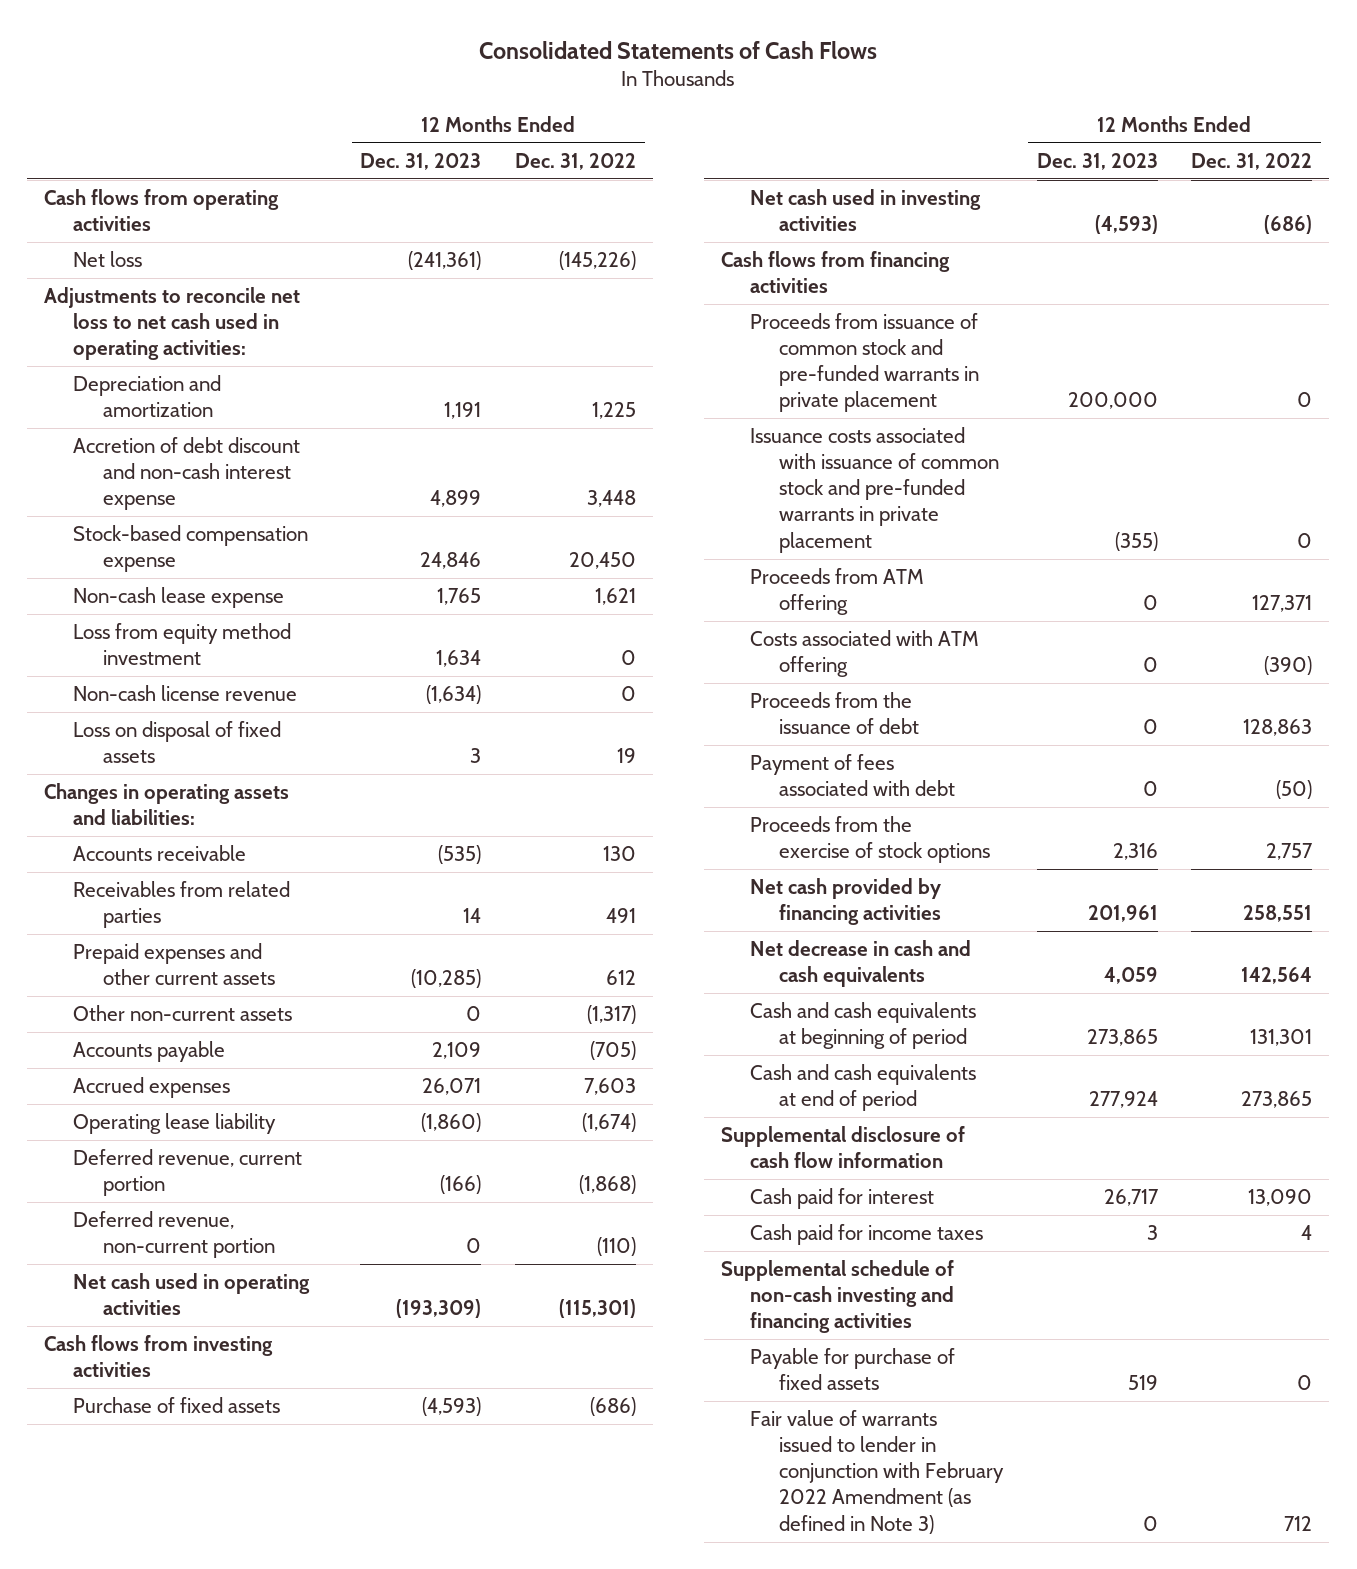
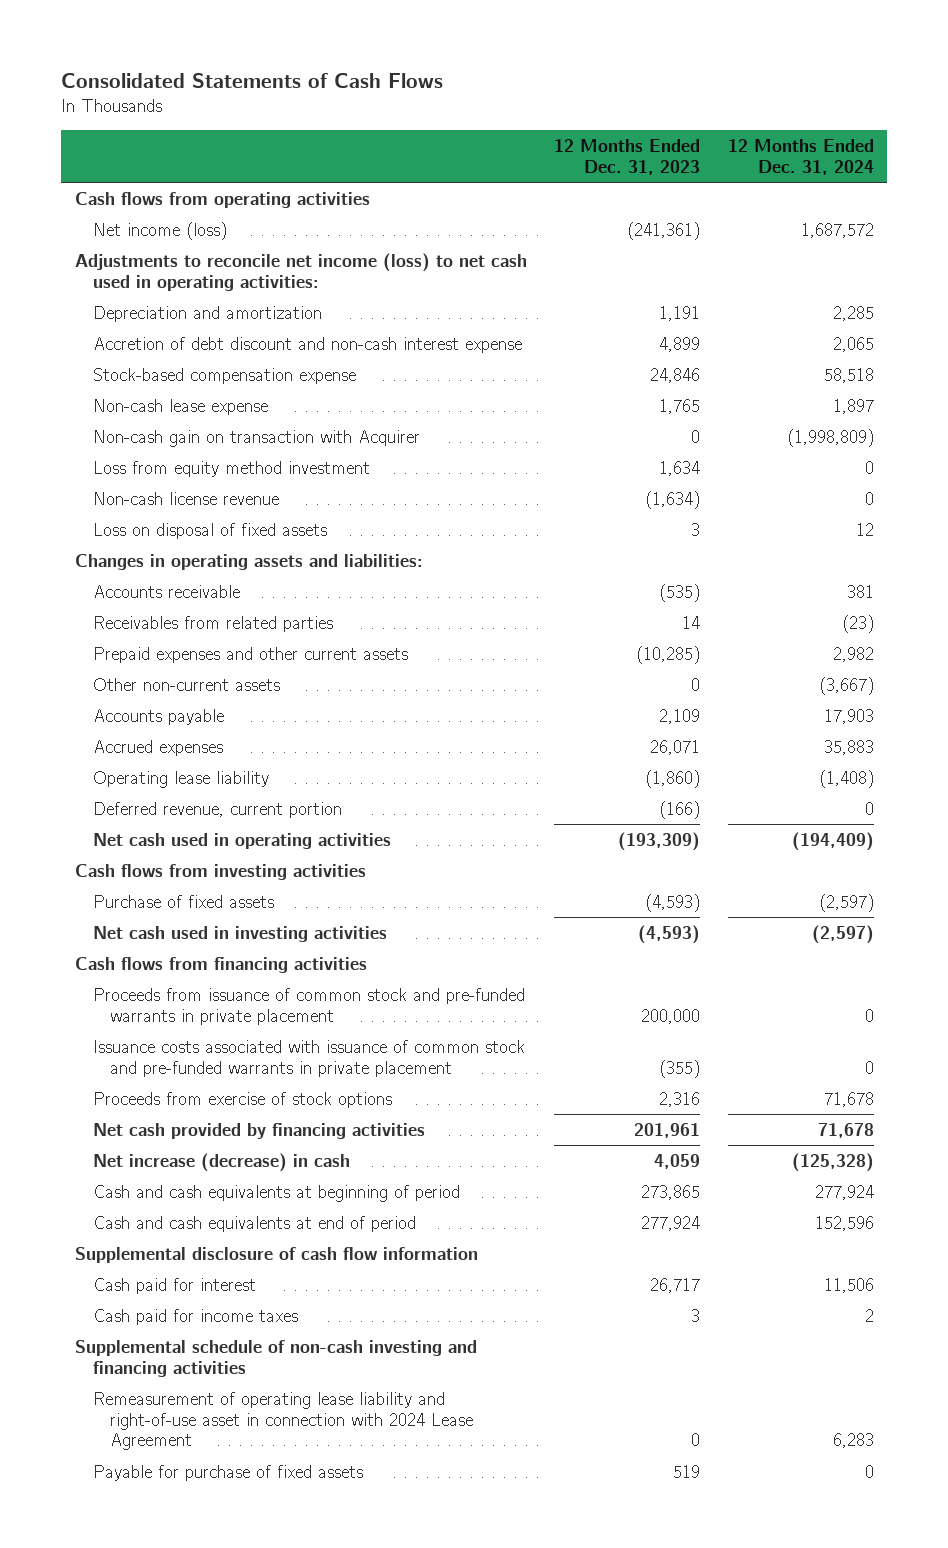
[515,152,637,170] Dec. 31, 2022 -> none
none -> [727,138,874,175] 12 Months Ended Dec. 31, 2024
[73,251,143,268] Net loss -> [92,221,227,240] Net income (loss)
[44,287,301,361] Adjustments to reconcile net loss to net cash used in operating activities: -> [74,252,527,291] Adjustments to reconcile net income (loss) to net cash used in operating activities:
none -> [92,429,420,447] Non-cash gain on transaction with Acquirer
[73,1211,275,1259] Deferred revenue, non-current portion -> none
[749,568,924,616] Proceeds from ATM offering -> none
[749,630,979,678] Costs associated with ATM offering -> none
[749,692,919,735] Proceeds from the issuance of debt -> none
[749,754,955,797] Payment of fees associated with debt -> none
[749,816,990,864] Proceeds from the exercise of stock options -> [92,1091,392,1108] Proceeds from exercise of stock options
[749,940,971,988] Net decrease in cash and cash equivalents -> [92,1152,350,1172] Net increase (decrease) in cash
none -> [92,1391,474,1451] Remeasurement of operating lease liability and right-of-use asset in connection with 2024 Lease Agreement
[749,1410,1004,1534] Fair value of warrants issued to lender in conjunction with February 2022 Amendment (as defined in Note 3) -> none

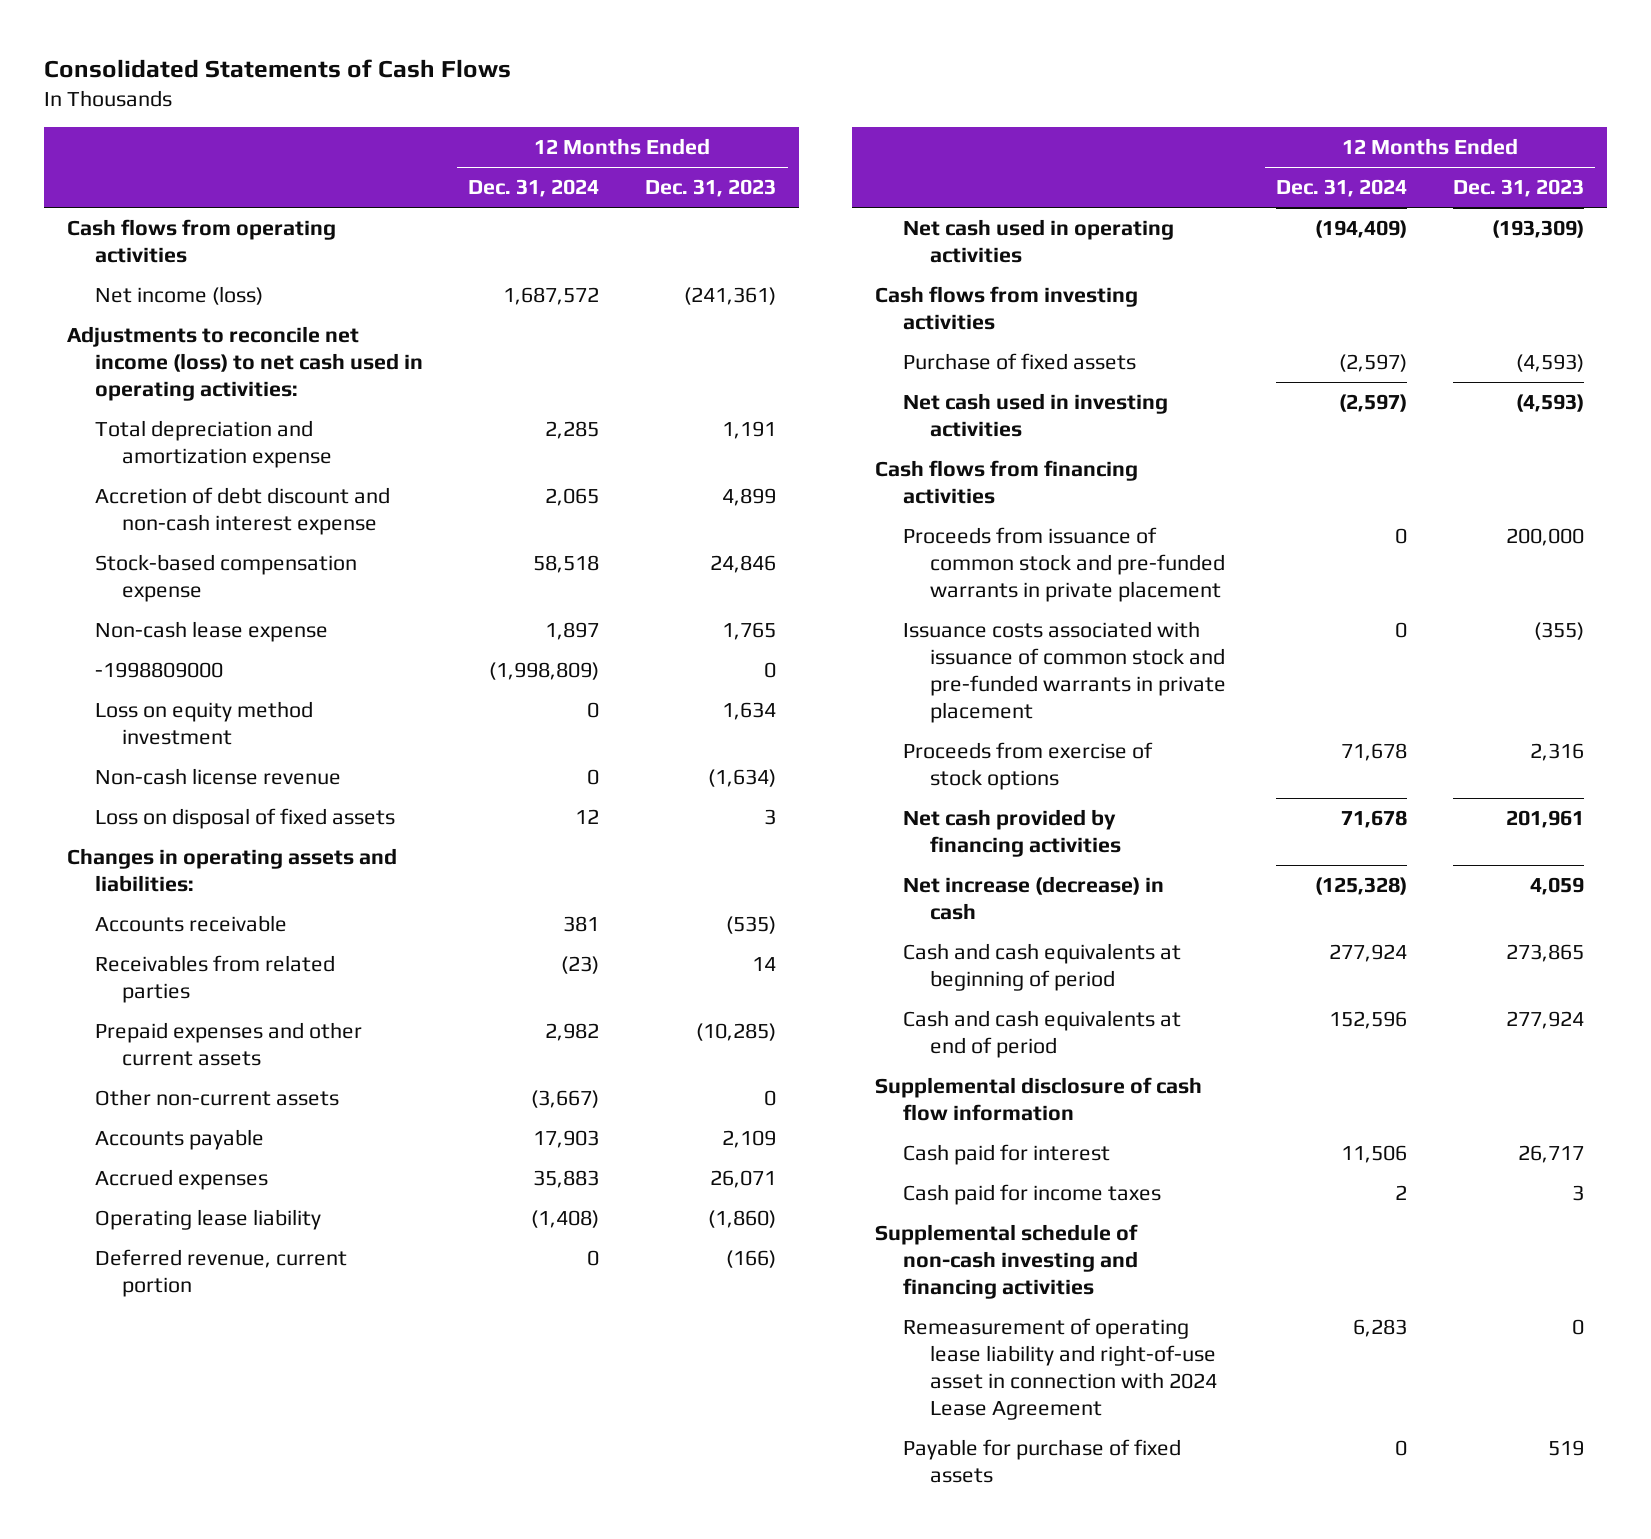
[92,305,322,322] Depreciation and amortization -> [94,419,333,468] Total depreciation and amortization expense
[92,429,420,447] Non-cash gain on transaction with Acquirer -> [94,661,223,678] -1998809000
[92,460,370,477] Loss from equity method investment -> [94,700,313,745] Loss on equity method investment

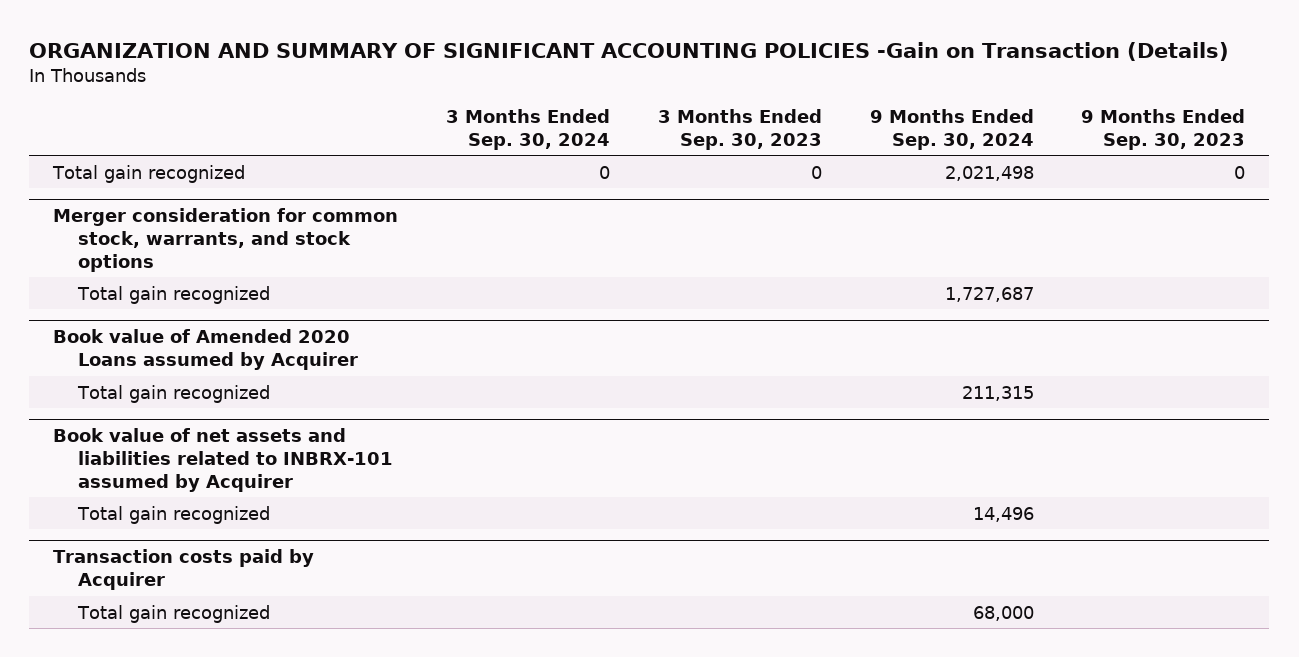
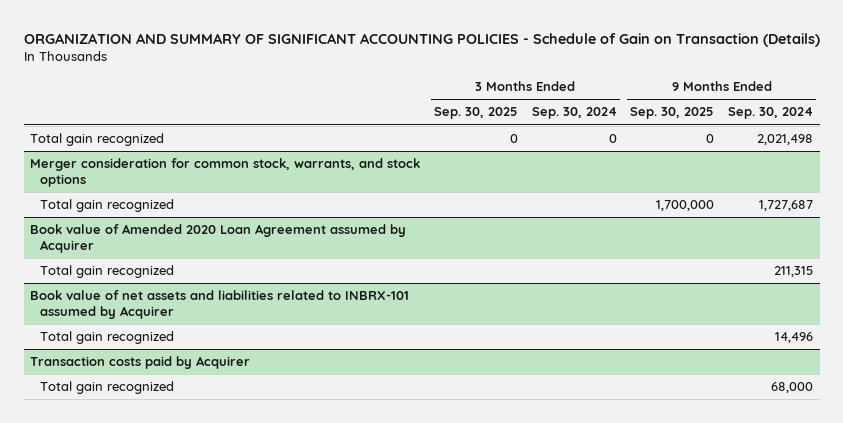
[29,41,1230,61] ORGANIZATION AND SUMMARY OF SIGNIFICANT ACCOUNTING POLICIES -Gain on Transaction (Details) -> [23,32,820,47] ORGANIZATION AND SUMMARY OF SIGNIFICANT ACCOUNTING POLICIES - Schedule of Gain on Transaction (Details)
[657,109,822,150] 3 Months Ended Sep. 30, 2023 -> none
[1081,109,1246,150] 9 Months Ended Sep. 30, 2023 -> none
none -> [434,107,519,120] Sep. 30, 2025
none -> [630,107,715,120] Sep. 30, 2025
[53,329,358,371] Book value of Amended 2020 Loans assumed by Acquirer -> [30,224,407,254] Book value of Amended 2020 Loan Agreement assumed by Acquirer

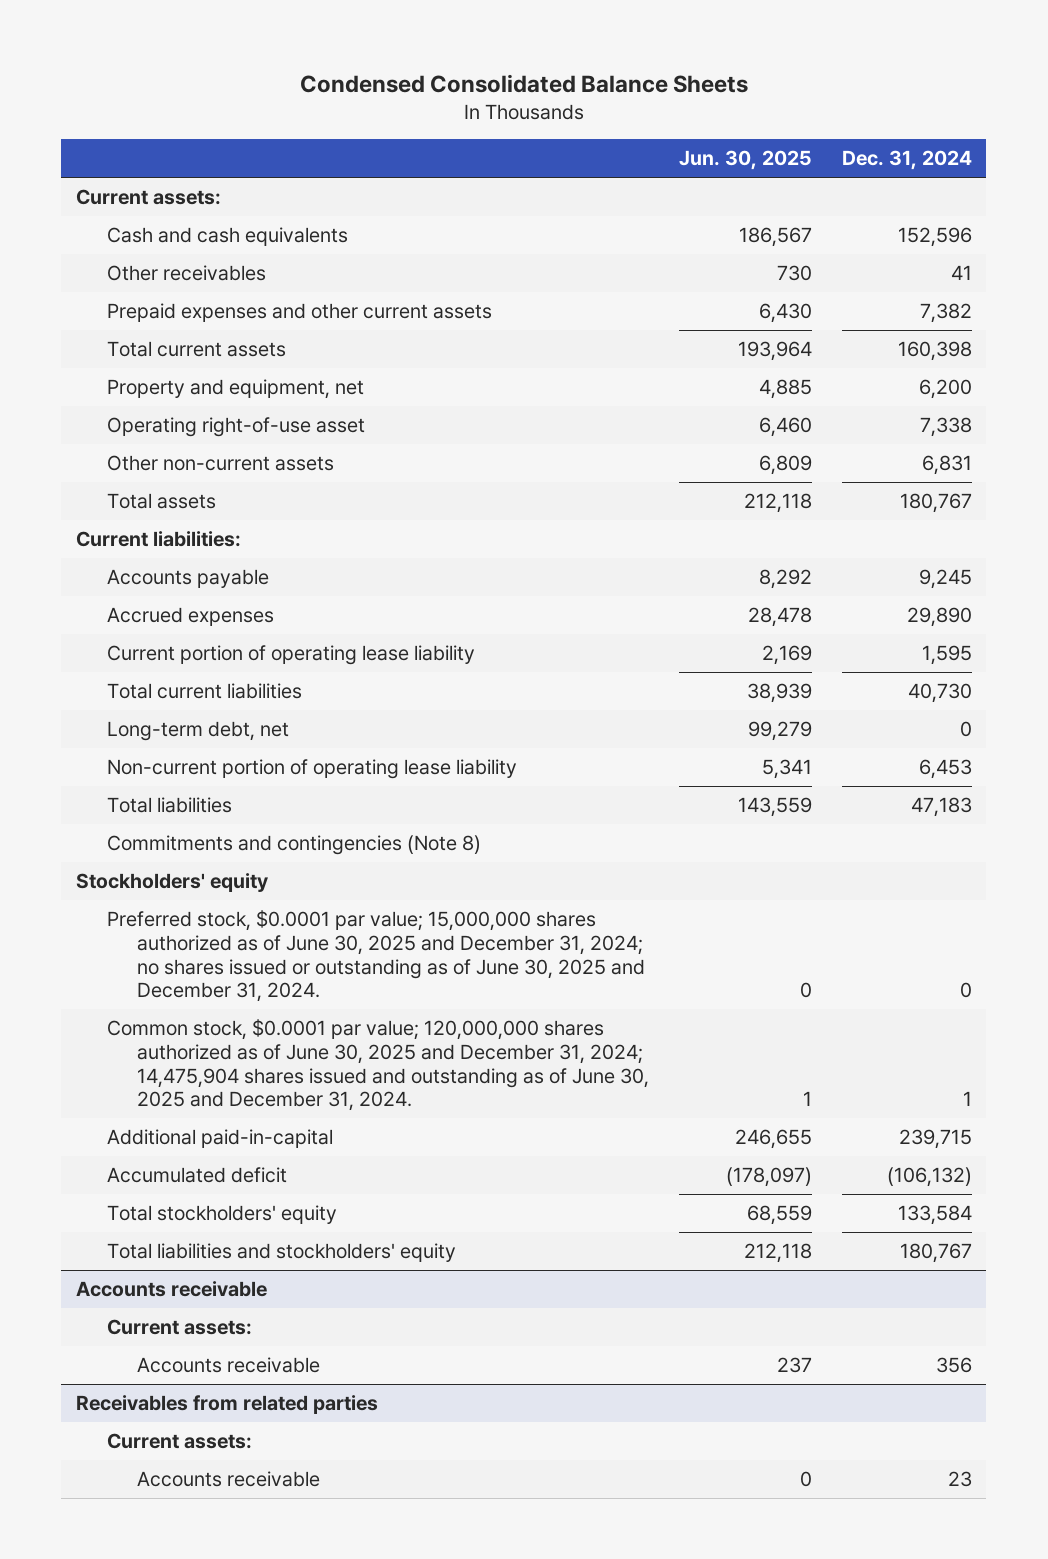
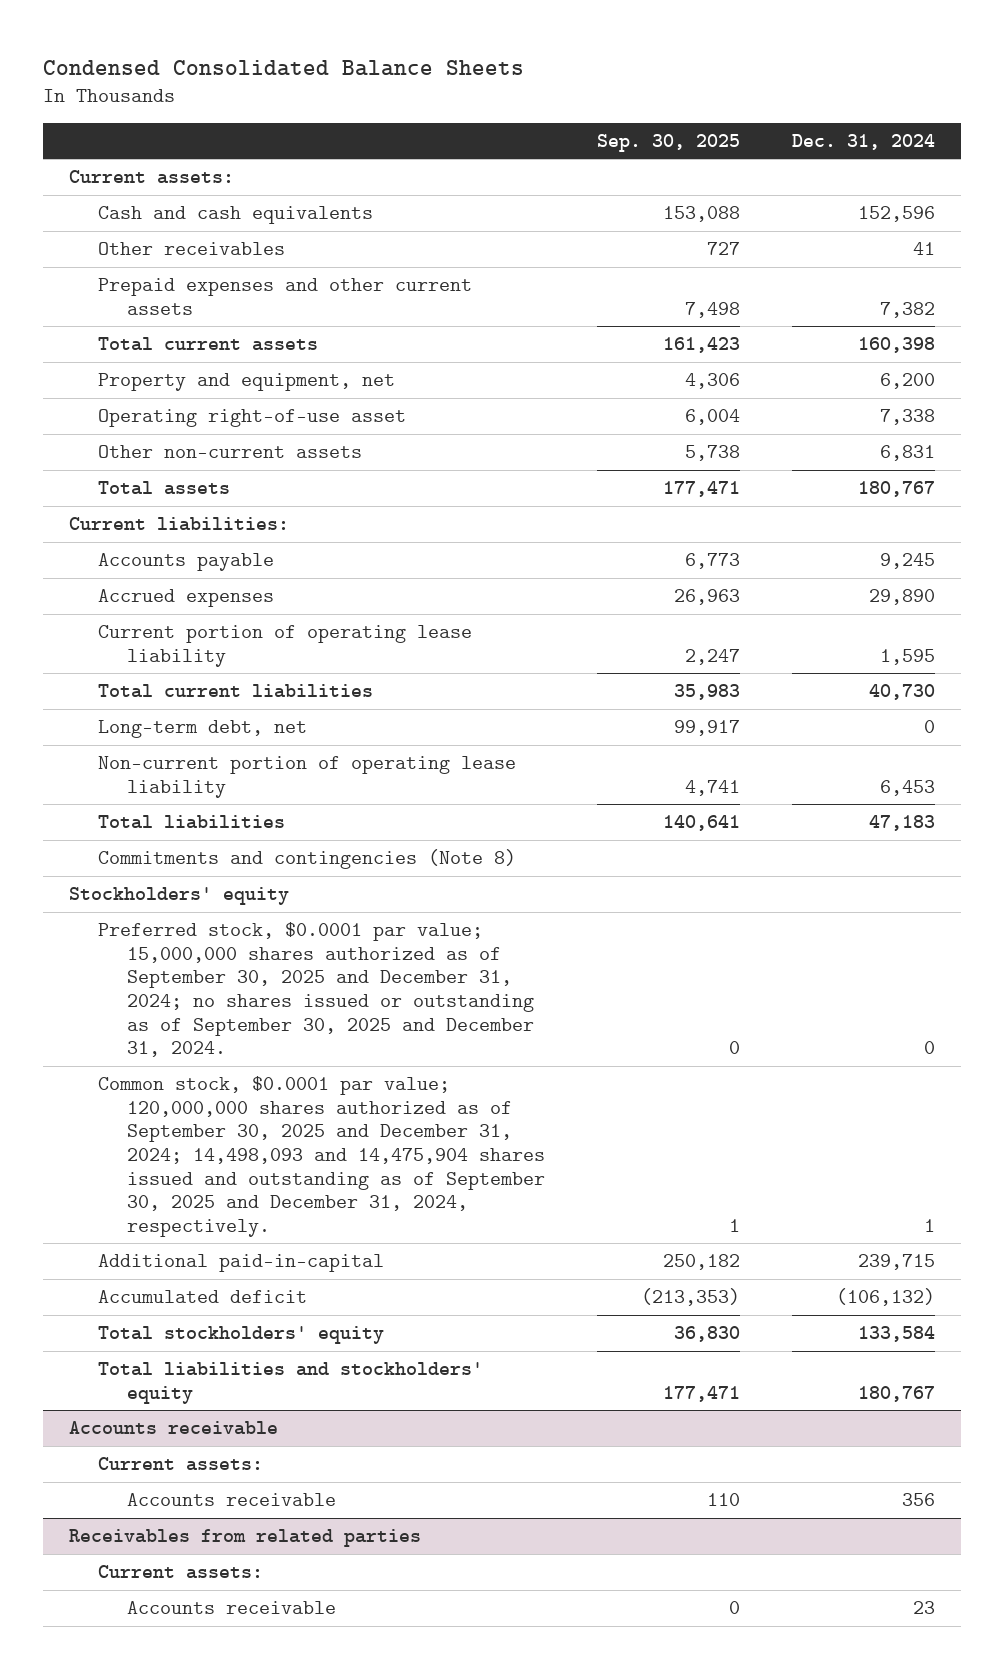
[678,150,812,171] Jun. 30, 2025 -> none
none -> [596,133,740,152] Sep. 30, 2025
[106,909,646,1003] Preferred stock, $0.0001 par value; 15,000,000 shares authorized as of June 30, 2025 and December 31, 2024; no shares issued or outstanding as of June 30, 2025 and December 31, 2024. -> [98,922,534,1058] Preferred stock, $0.0001 par value; 15,000,000 shares authorized as of September 30, 2025 and December 31, 2024; no shares issued or outstanding as of September 30, 2025 and December 31, 2024.
[106,1018,650,1112] Common stock, $0.0001 par value; 120,000,000 shares authorized as of June 30, 2025 and December 31, 2024; 14,475,904 shares issued and outstanding as of June 30, 2025 and December 31, 2024. -> [98,1076,545,1237] Common stock, $0.0001 par value; 120,000,000 shares authorized as of September 30, 2025 and December 31, 2024; 14,498,093 and 14,475,904 shares issued and outstanding as of September 30, 2025 and December 31, 2024, respectively.

